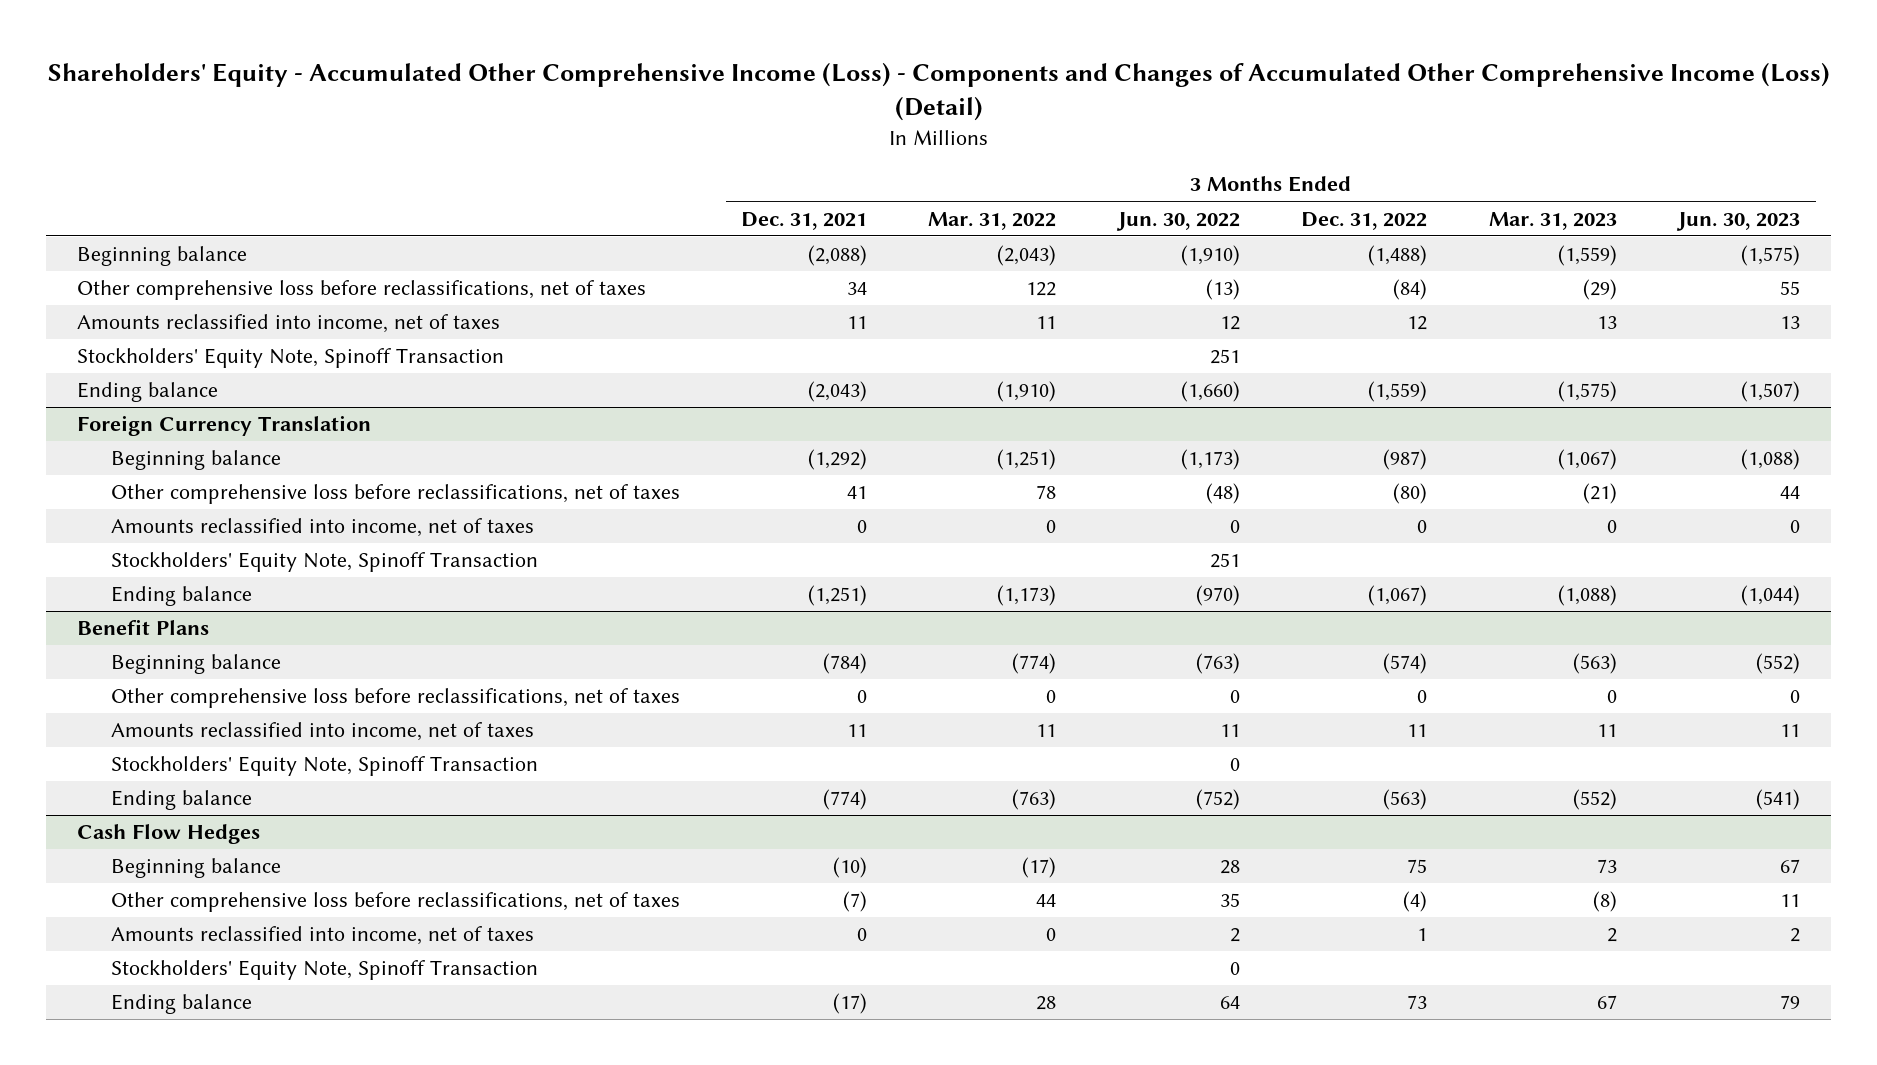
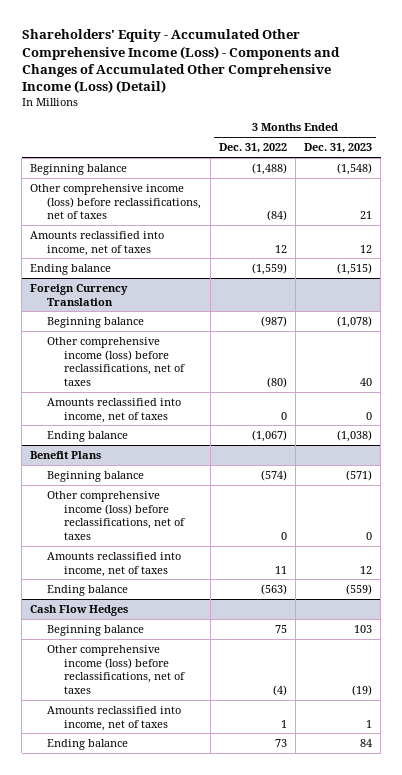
[740,211,867,230] Dec. 31, 2021 -> none
[928,211,1057,230] Mar. 31, 2022 -> none
[1115,211,1240,231] Jun. 30, 2022 -> none
[1488,211,1617,230] Mar. 31, 2023 -> none
[1676,211,1801,231] Jun. 30, 2023 -> none
none -> [303,143,372,154] Dec. 31, 2023
[77,280,647,301] Other comprehensive loss before reclassifications, net of taxes -> [30,183,202,220] Other comprehensive income (loss) before reclassifications, net of taxes
[77,348,505,369] Stockholders' Equity Note, Spinoff Transaction -> none
[110,484,680,505] Other comprehensive loss before reclassifications, net of taxes -> [47,336,186,386] Other comprehensive income (loss) before reclassifications, net of taxes
[110,552,538,573] Stockholders' Equity Note, Spinoff Transaction -> none
[110,688,680,709] Other comprehensive loss before reclassifications, net of taxes -> [47,490,186,540] Other comprehensive income (loss) before reclassifications, net of taxes
[110,756,538,777] Stockholders' Equity Note, Spinoff Transaction -> none
[110,892,680,913] Other comprehensive loss before reclassifications, net of taxes -> [47,644,186,694] Other comprehensive income (loss) before reclassifications, net of taxes
[110,960,538,981] Stockholders' Equity Note, Spinoff Transaction -> none

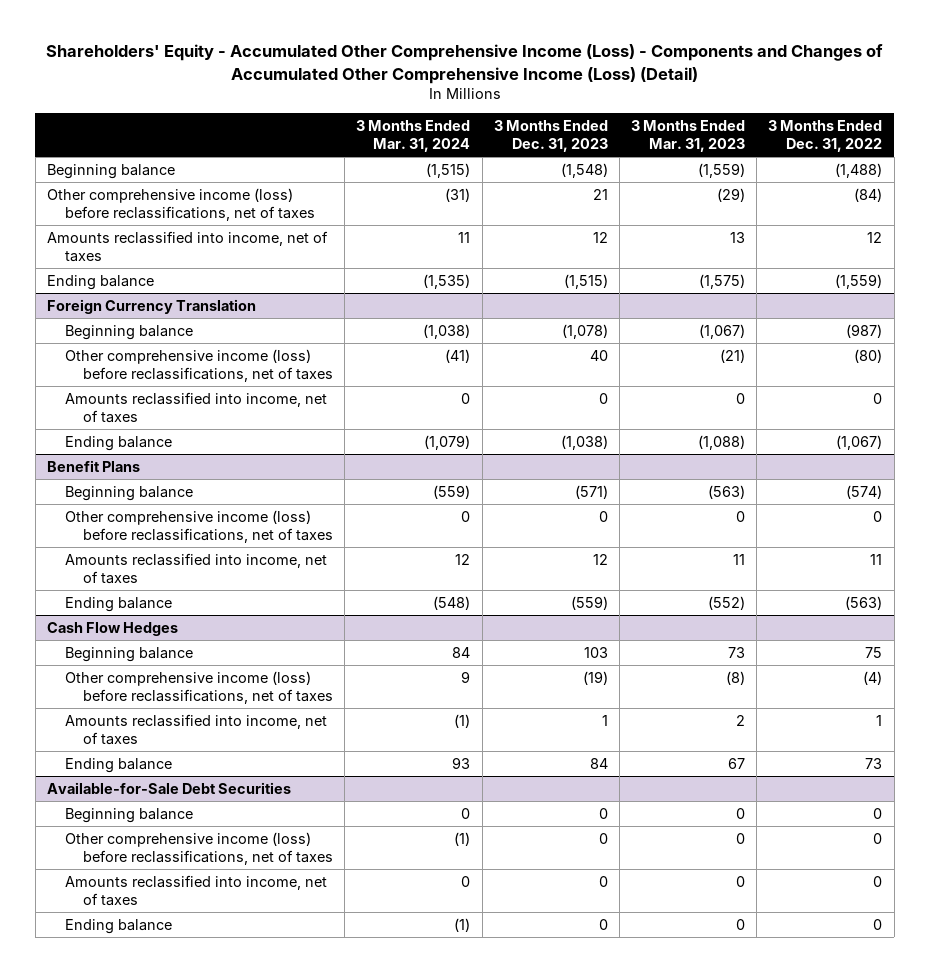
none -> [356,120,471,152] 3 Months Ended Mar. 31, 2024
none -> [631,120,746,152] 3 Months Ended Mar. 31, 2023
none -> [46,781,291,794] Available-for-Sale Debt Securities
none -> [64,807,193,823] Beginning balance
none -> [64,831,333,865] Other comprehensive income (loss) before reclassifications, net of taxes
none -> [64,874,327,906] Amounts reclassified into income, net of taxes
none -> [64,918,172,934] Ending balance

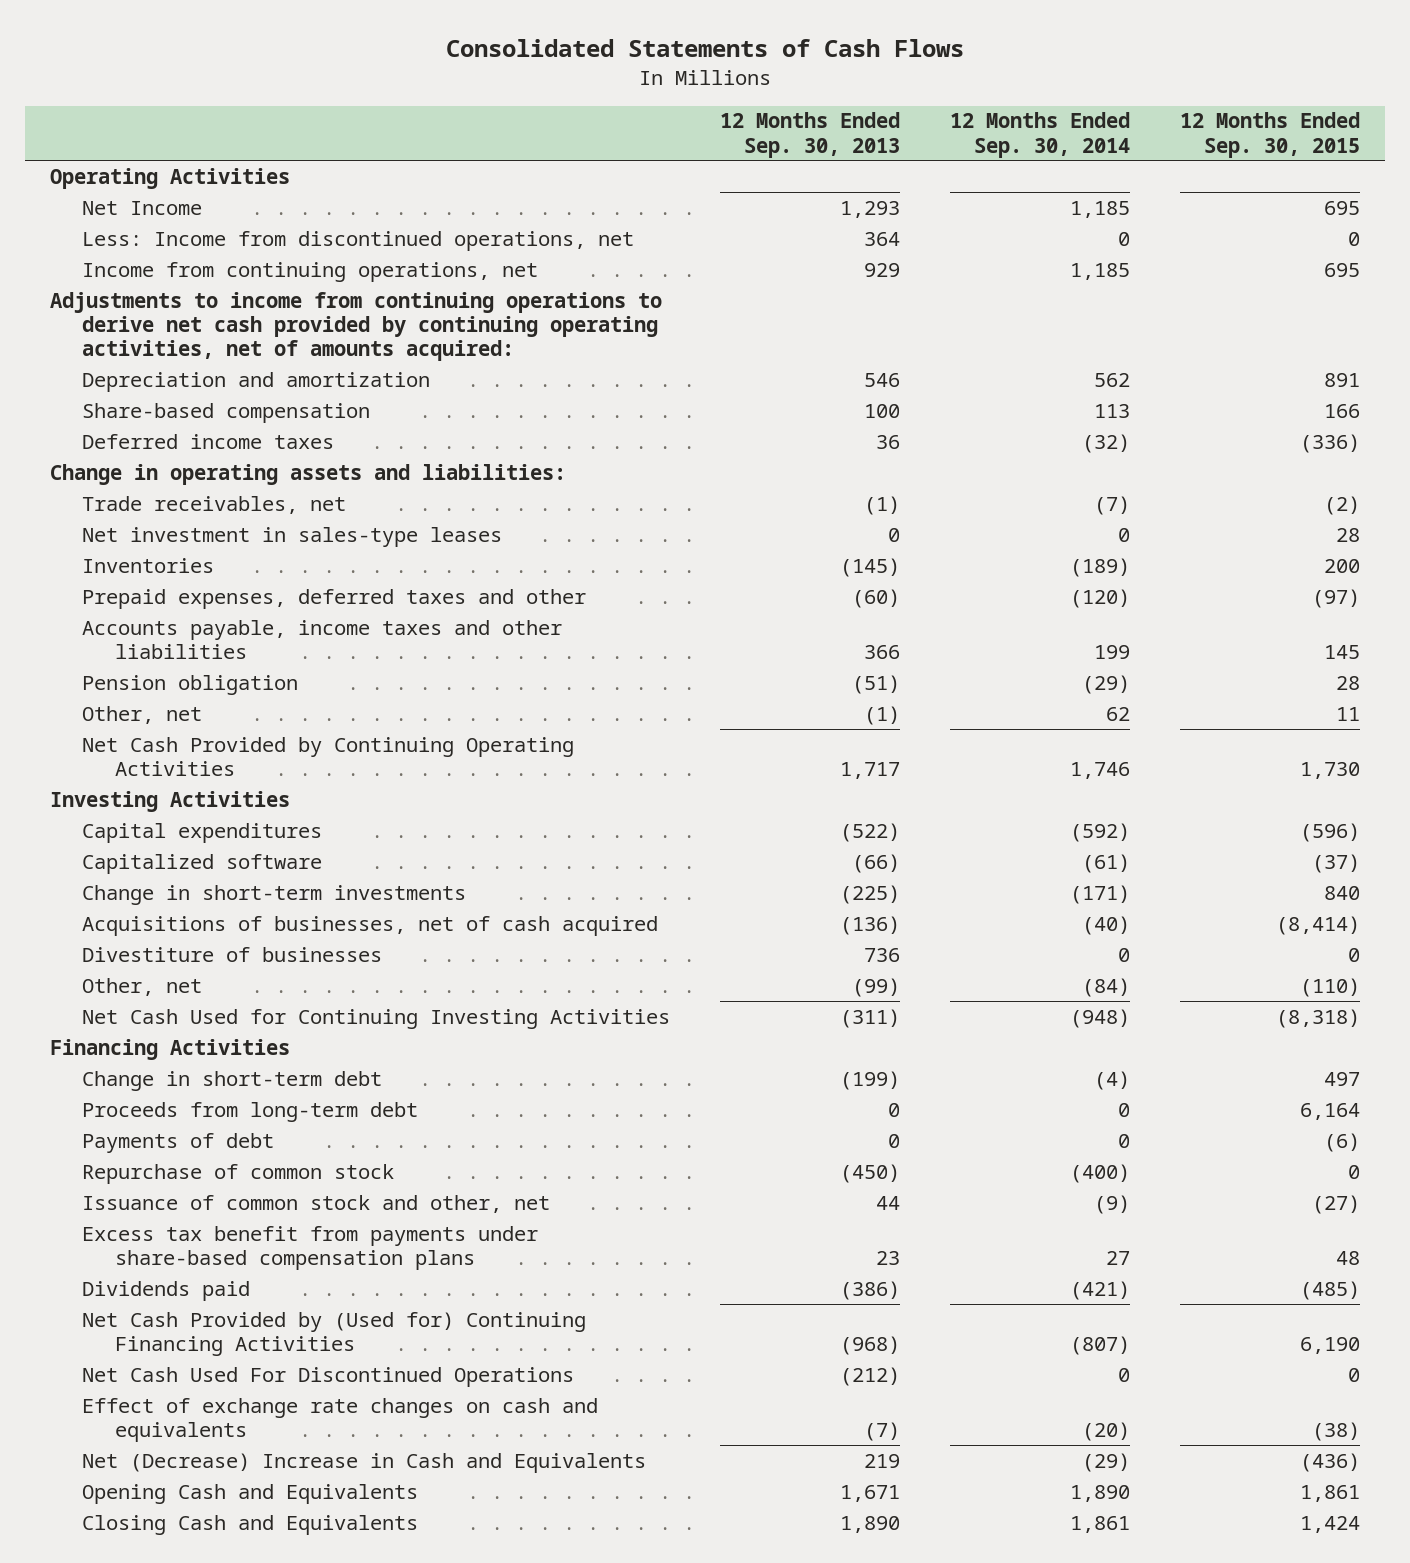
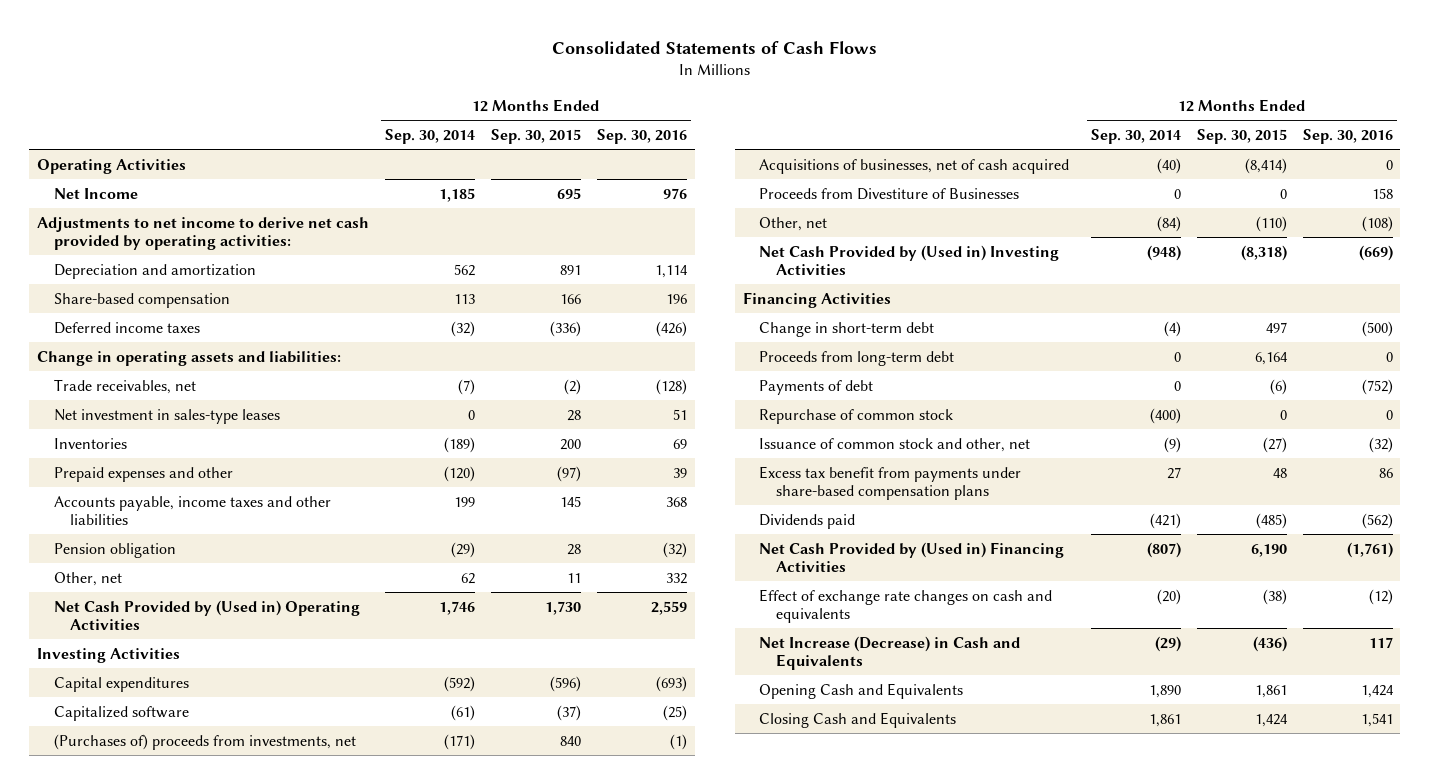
[720,112,901,158] 12 Months Ended Sep. 30, 2013 -> none
none -> [597,128,688,144] Sep. 30, 2016
[82,230,635,251] Less: Income from discontinued operations, net -> none
[82,261,539,282] Income from continuing operations, net -> none
[49,291,662,362] Adjustments to income from continuing operations to derive net cash provided by continuing operating activities, net of amounts acquired: -> [37,216,370,250] Adjustments to net income to derive net cash provided by operating activities:
[82,588,587,609] Prepaid expenses, deferred taxes and other -> [53,466,233,482] Prepaid expenses and other
[82,736,575,777] Net Cash Provided by Continuing Operating Activities -> [53,599,360,630] Net Cash Provided by (Used in) Operating Activities
[82,884,467,905] Change in short-term investments -> [53,733,356,750] (Purchases of) proceeds from investments, net
[82,946,383,962] Divestiture of businesses -> [759,187,1020,200] Proceeds from Divestiture of Businesses
[82,1008,671,1029] Net Cash Used for Continuing Investing Activities -> [759,244,1060,275] Net Cash Provided by (Used in) Investing Activities
[82,1366,575,1387] Net Cash Used For Discontinued Operations -> none
[82,1311,587,1357] Net Cash Provided by (Used for) Continuing Financing Activities -> [759,541,1065,572] Net Cash Provided by (Used in) Financing Activities
[82,1452,647,1473] Net (Decrease) Increase in Cash and Equivalents -> [759,635,1021,670] Net Increase (Decrease) in Cash and Equivalents

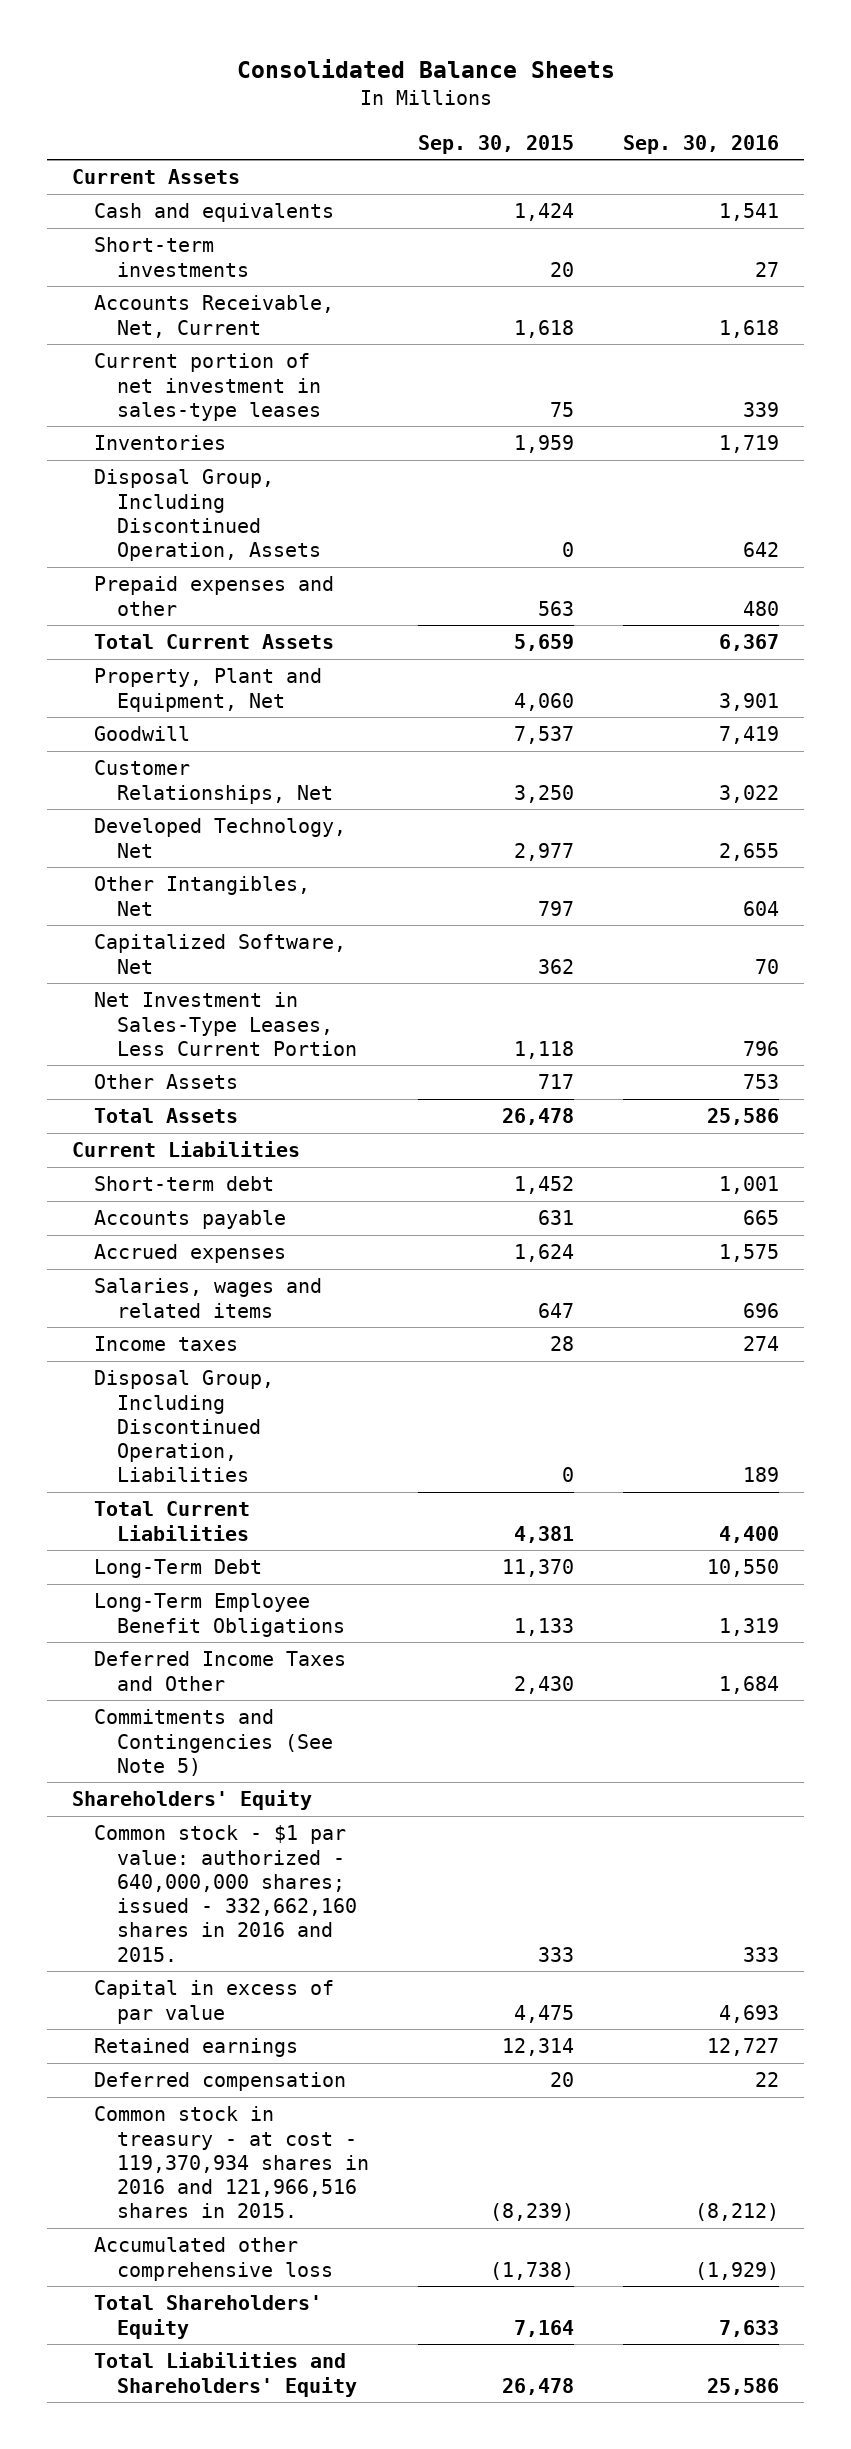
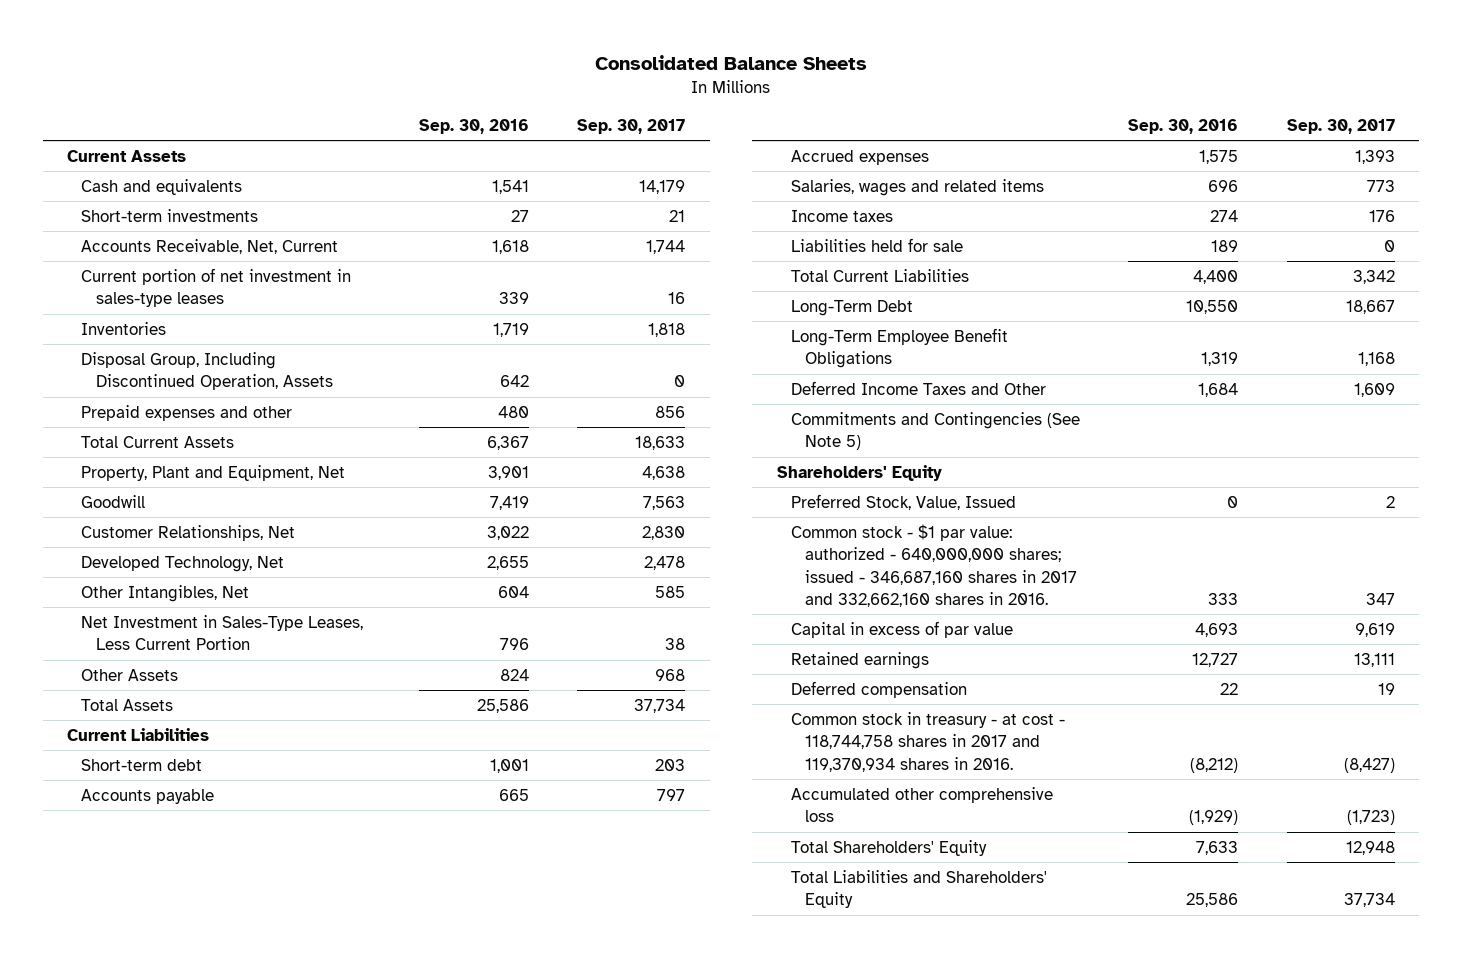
[417,134,574,154] Sep. 30, 2015 -> none
none -> [577,118,686,134] Sep. 30, 2017
[94,934,347,974] Capitalized Software, Net -> none
[743,1074,780,1090] 753 -> [499,669,529,682] 824
[94,1370,275,1483] Disposal Group, Including Discontinued Operation, Liabilities -> [790,238,963,253] Liabilities held for sale
none -> [790,494,1016,511] Preferred Stock, Value, Issued
[94,1825,357,1962] Common stock - $1 par value: authorized - 640,000,000 shares; issued - 332,662,160 shares in 2016 and 2015. -> [790,524,1078,607] Common stock - $1 par value: authorized - 640,000,000 shares; issued - 346,687,160 shares in 2017 and 332,662,160 shares in 2016.
[94,2106,369,2219] Common stock in treasury - at cost - 119,370,934 shares in 2016 and 121,966,516 shares in 2015. -> [790,712,1065,772] Common stock in treasury - at cost - 118,744,758 shares in 2017 and 119,370,934 shares in 2016.

